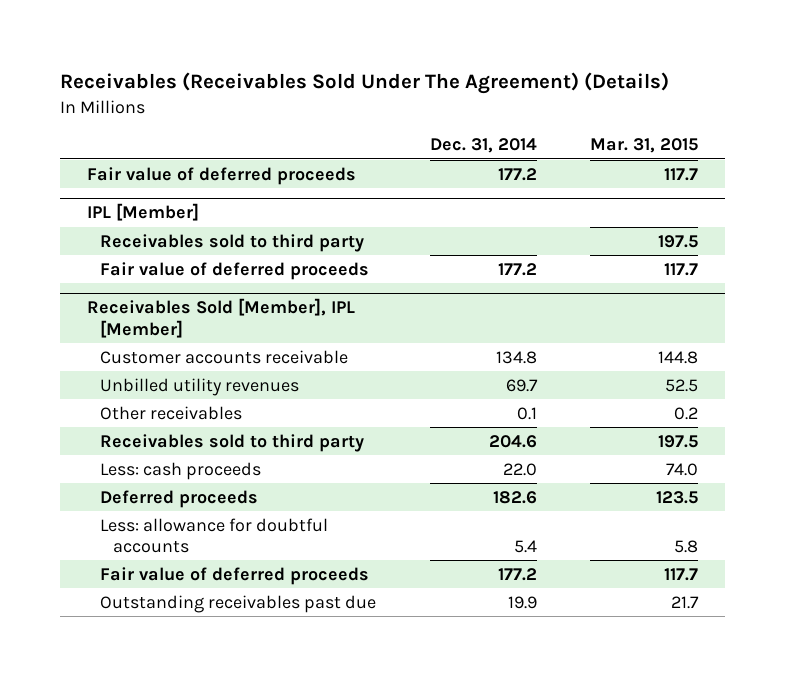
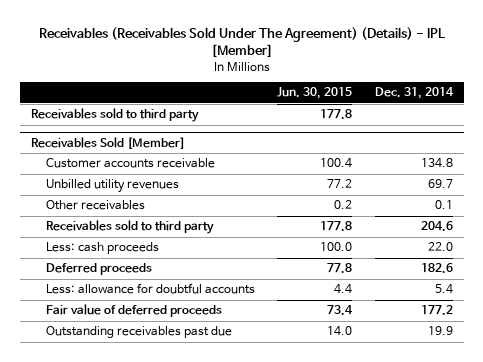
[60,72,670,95] Receivables (Receivables Sold Under The Agreement) (Details) -> [38,26,445,59] Receivables (Receivables Sold Under The Agreement) (Details) - IPL [Member]
[590,138,699,154] Mar. 31, 2015 -> none
none -> [277,87,353,100] Jun. 30, 2015
[87,166,357,185] Fair value of deferred proceeds -> none
[87,203,200,222] IPL [Member] -> none
[99,261,369,280] Fair value of deferred proceeds -> none
[87,298,356,338] Receivables Sold [Member], IPL [Member] -> [30,136,185,149] Receivables Sold [Member]

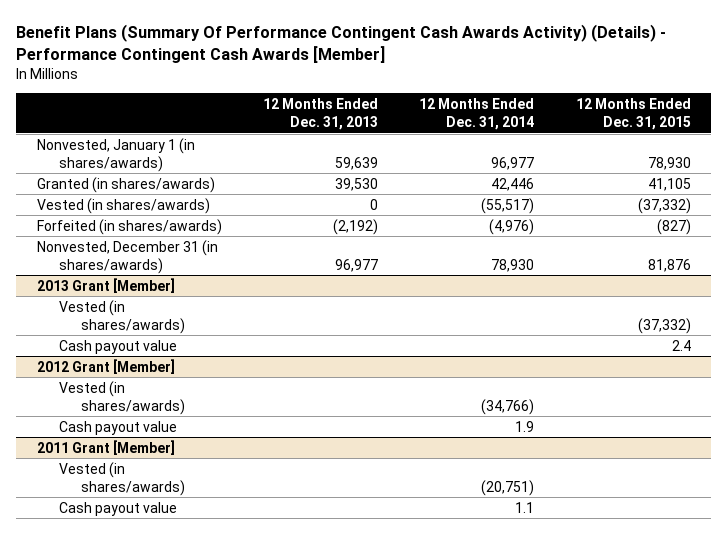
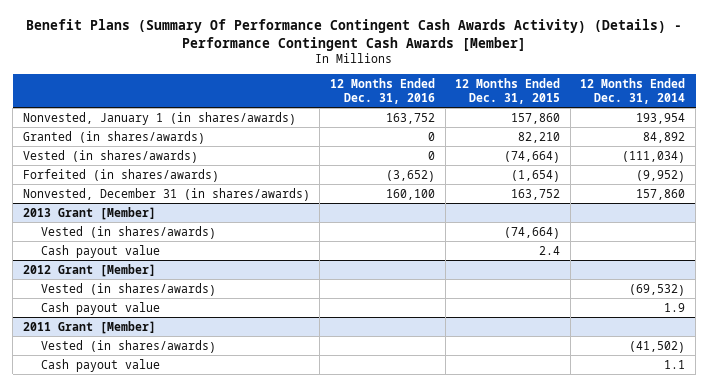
[263,97,379,130] 12 Months Ended Dec. 31, 2013 -> none
none -> [330,78,436,104] 12 Months Ended Dec. 31, 2016
[491,156,535,170] 96,977 -> [636,112,686,124] 193,954
[647,156,691,170] 78,930 -> [511,112,561,124] 157,860
[491,177,535,191] 42,446 -> [643,131,686,143] 84,892
[647,177,691,191] 41,105 -> [518,131,561,143] 82,210
[481,197,535,214] (55,517) -> [622,150,686,163] (111,034)
[637,197,691,214] (37,332) -> [504,150,561,163] (74,664)
[489,218,535,235] (4,976) -> [636,169,686,182] (9,952)
[656,218,691,235] (827) -> [511,169,561,182] (1,654)
[491,258,535,272] 78,930 -> [636,188,686,200] 157,860
[647,258,691,272] 81,876 -> [511,188,561,200] 163,752
[637,317,691,334] (37,332) -> [504,226,561,239] (74,664)
[481,398,535,415] (34,766) -> [629,283,686,296] (69,532)
[481,479,535,496] (20,751) -> [629,340,686,353] (41,502)

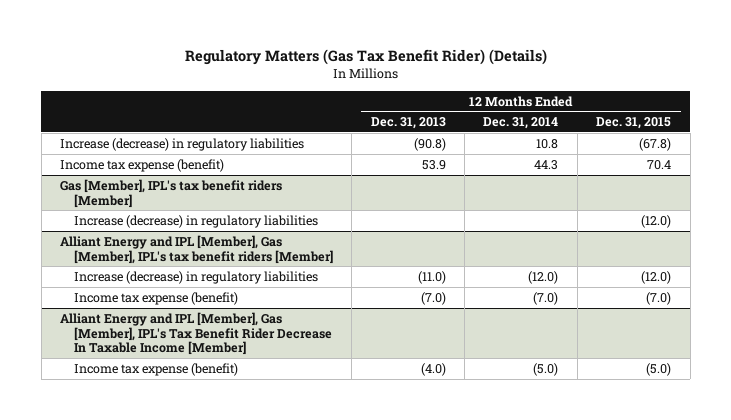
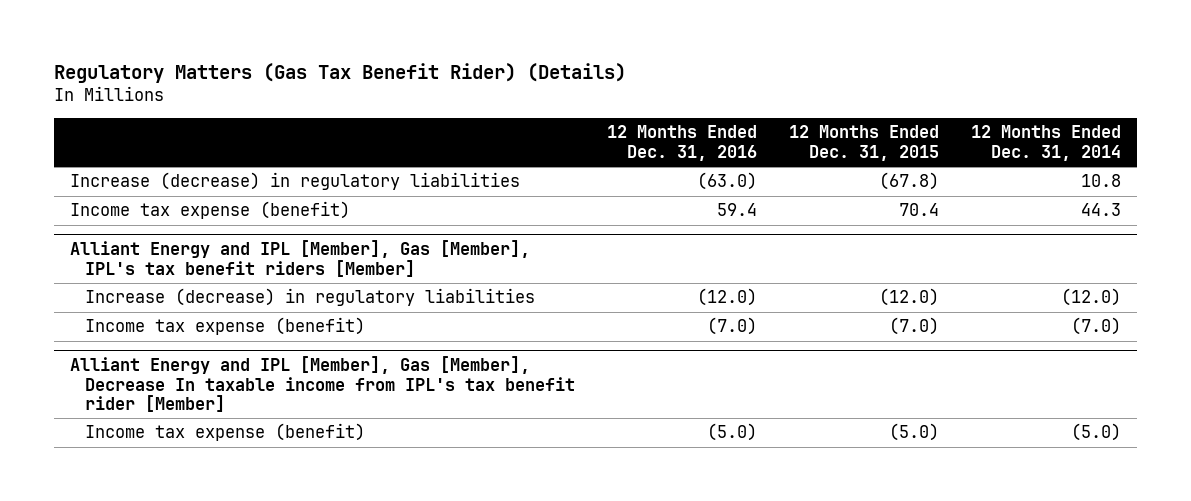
[370,117,446,130] Dec. 31, 2013 -> none
none -> [606,125,757,161] 12 Months Ended Dec. 31, 2016
[60,178,283,208] Gas [Member], IPL's tax benefit riders [Member] -> none
[73,214,318,228] Increase (decrease) in regulatory liabilities -> none
[60,311,332,356] Alliant Energy and IPL [Member], Gas [Member], IPL's Tax Benefit Rider Decrease In Taxable Income [Member] -> [69,356,575,413] Alliant Energy and IPL [Member], Gas [Member], Decrease In taxable income from IPL's tax benefit rider [Member]

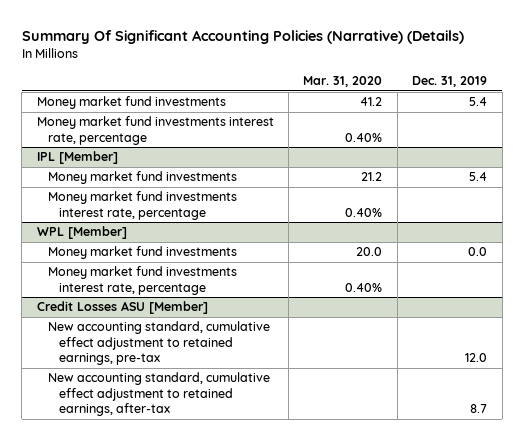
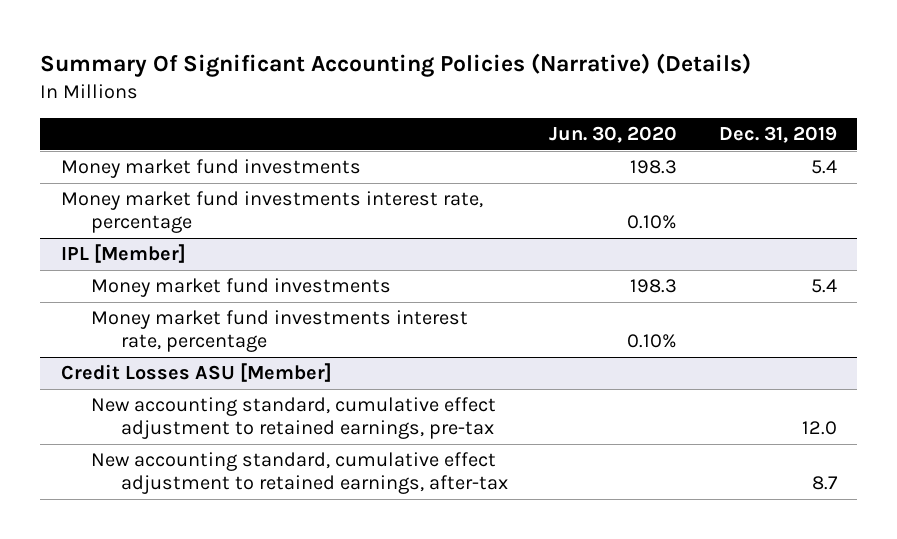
[303,76,383,88] Mar. 31, 2020 -> none
none -> [549,126,678,144] Jun. 30, 2020
[36,226,127,240] WPL [Member] -> none
[47,246,237,260] Money market fund investments -> none
[47,266,237,295] Money market fund investments interest rate, percentage -> none

